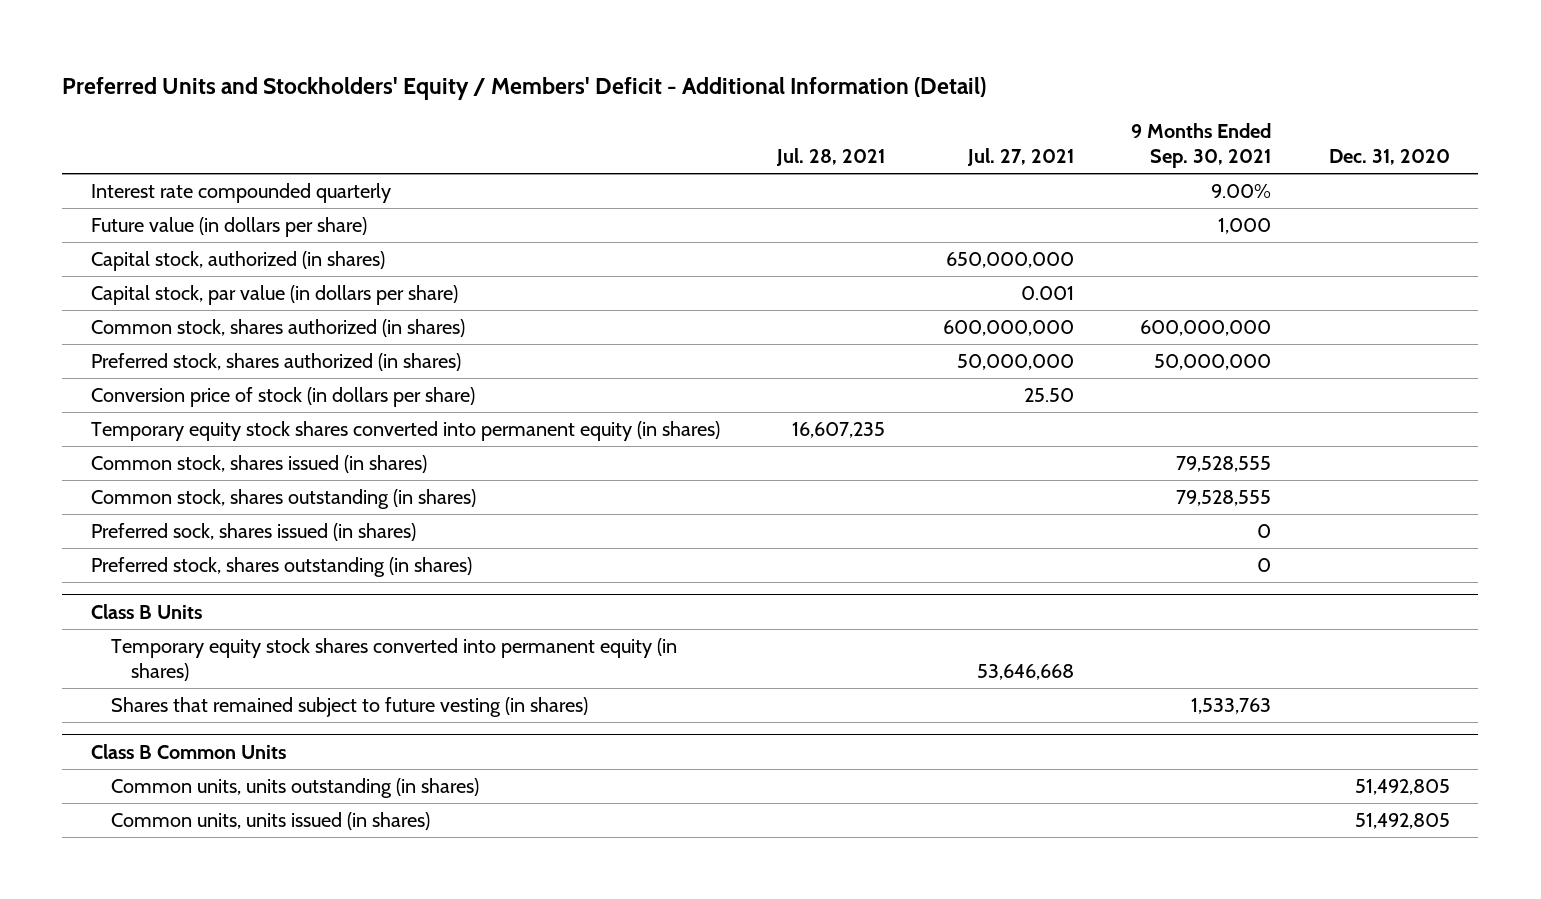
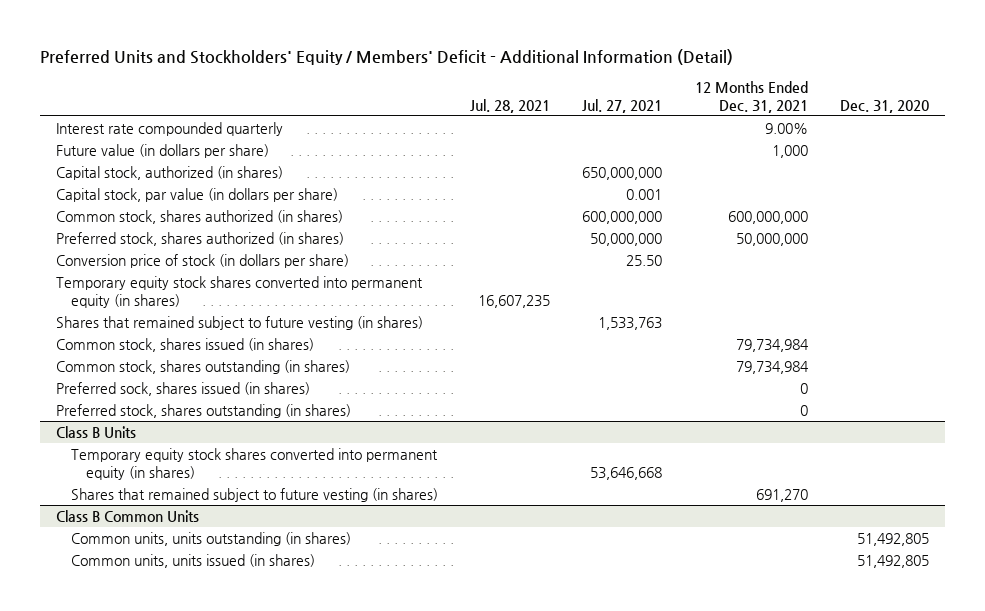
[1131,122,1272,169] 9 Months Ended Sep. 30, 2021 -> none
none -> [694,81,808,113] 12 Months Ended Dec. 31, 2021
none -> [56,315,424,330] Shares that remained subject to future vesting (in shares)

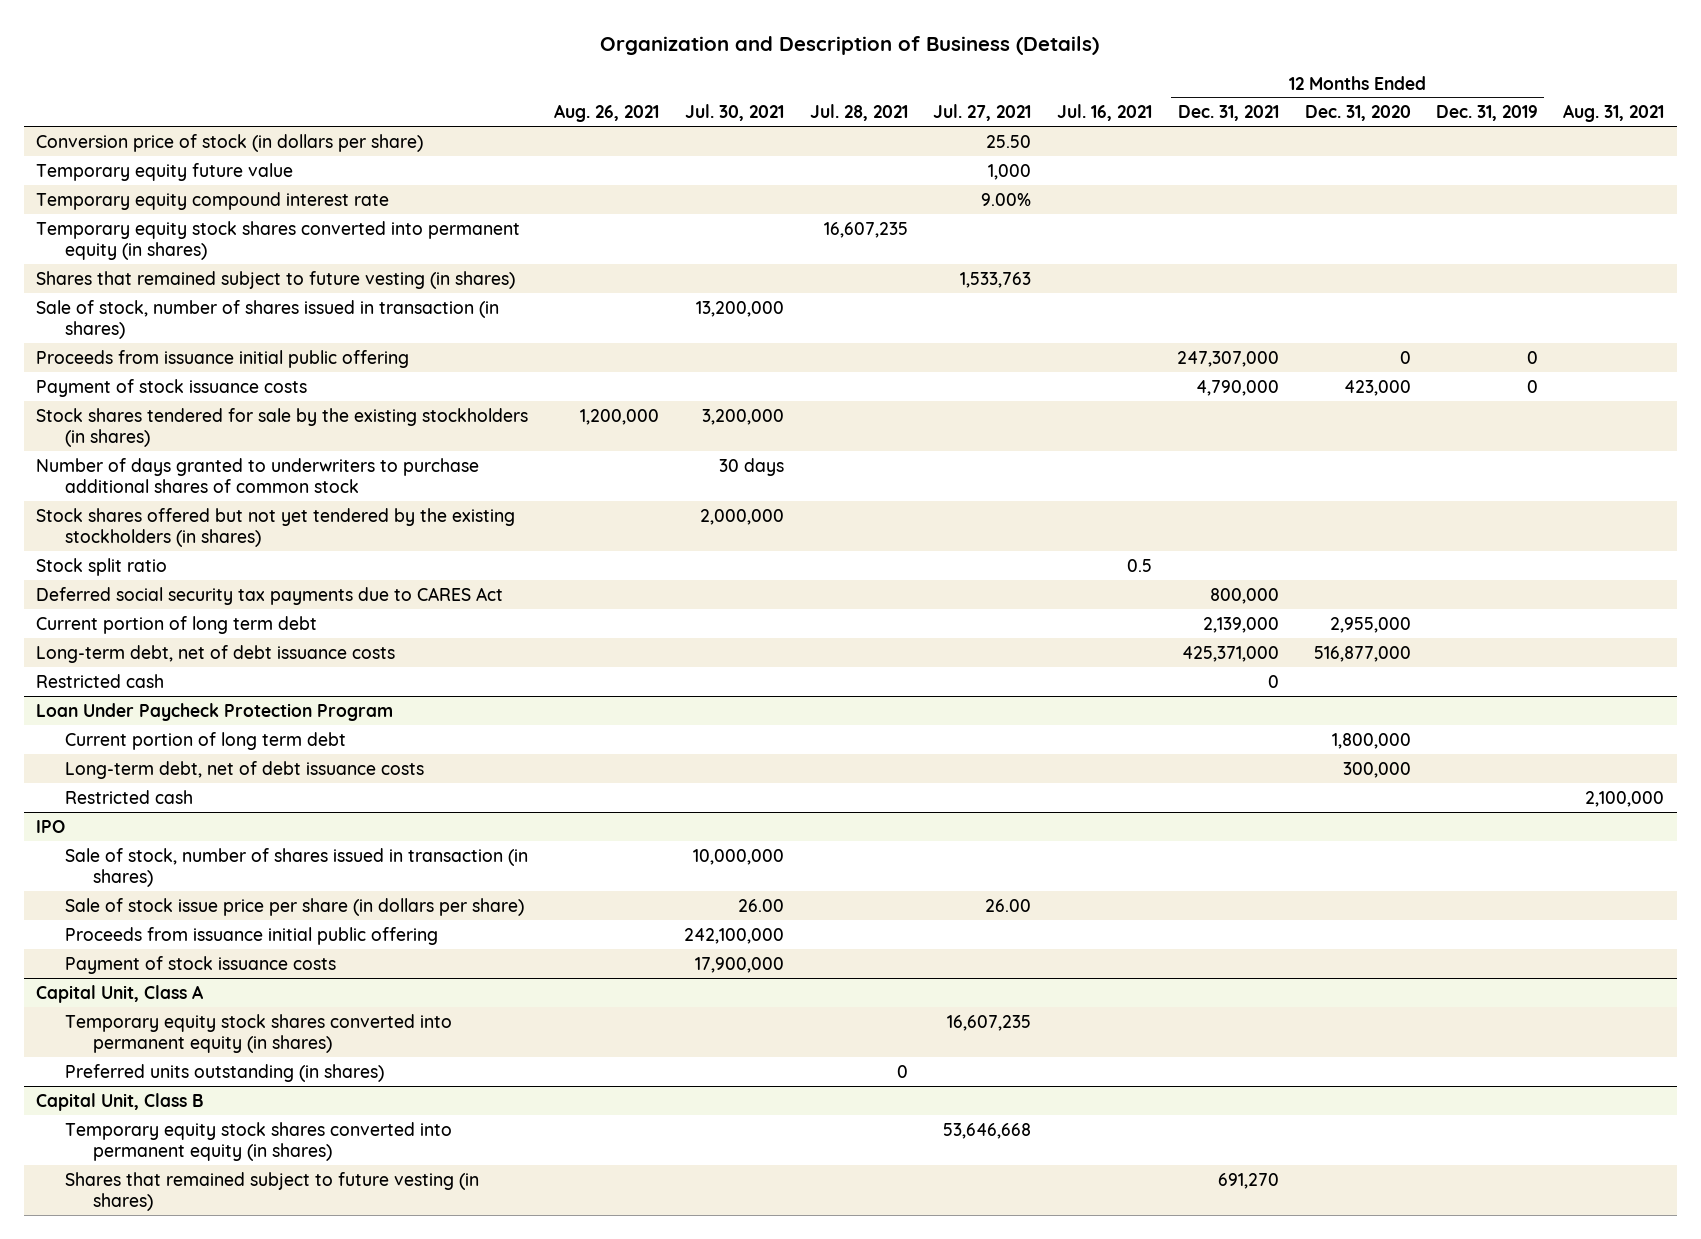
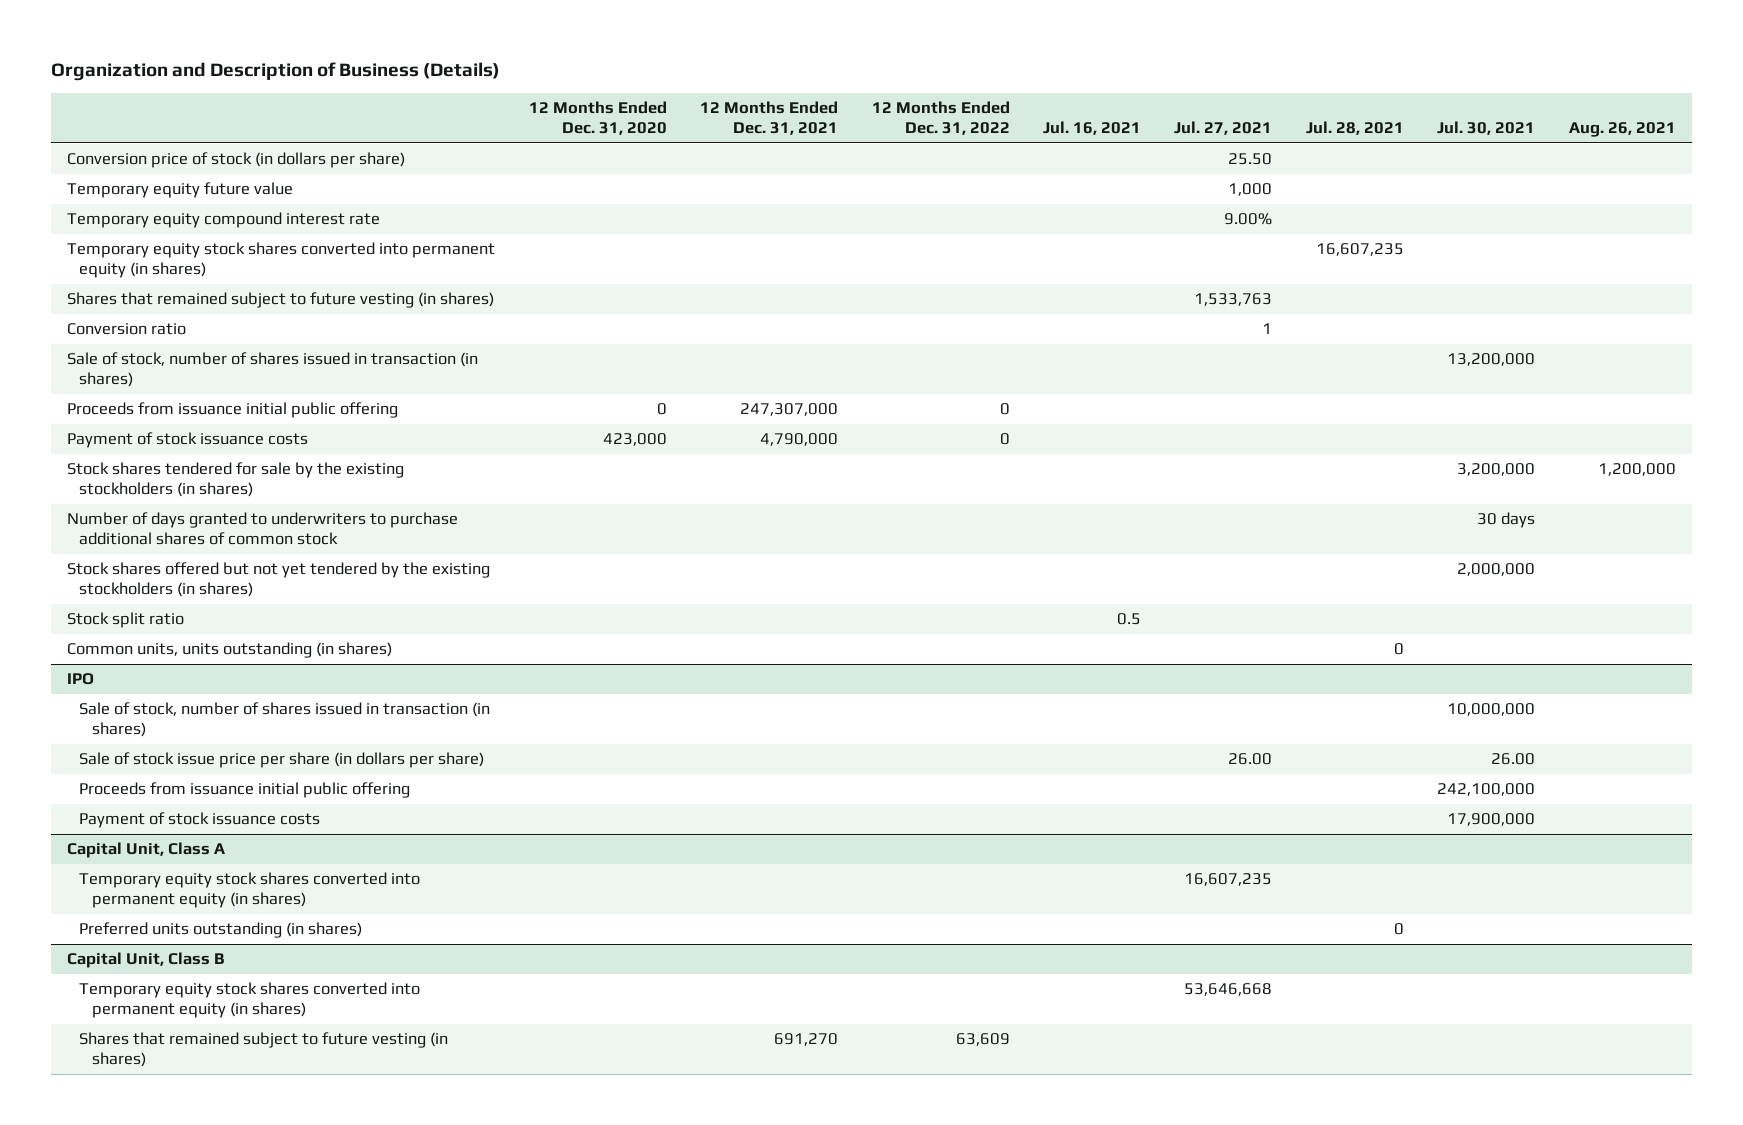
[1435,105,1538,122] Dec. 31, 2019 -> none
[1563,104,1665,123] Aug. 31, 2021 -> none
none -> [871,101,1010,136] 12 Months Ended Dec. 31, 2022
none -> [67,323,187,336] Conversion ratio
[36,586,504,605] Deferred social security tax payments due to CARES Act -> none
[36,615,318,634] Current portion of long term debt -> none
[36,644,396,663] Long-term debt, net of debt issuance costs -> none
[36,673,165,688] Restricted cash -> none
[36,702,394,721] Loan Under Paycheck Protection Program -> none
[64,731,346,750] Current portion of long term debt -> none
[64,760,424,779] Long-term debt, net of debt issuance costs -> none
[64,789,193,804] Restricted cash -> none
none -> [67,642,393,659] Common units, units outstanding (in shares)

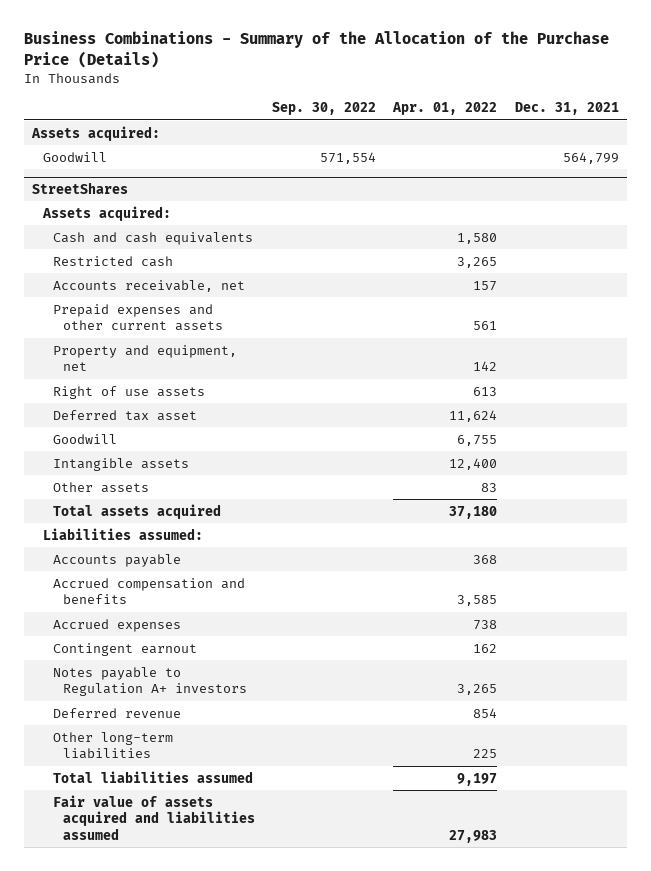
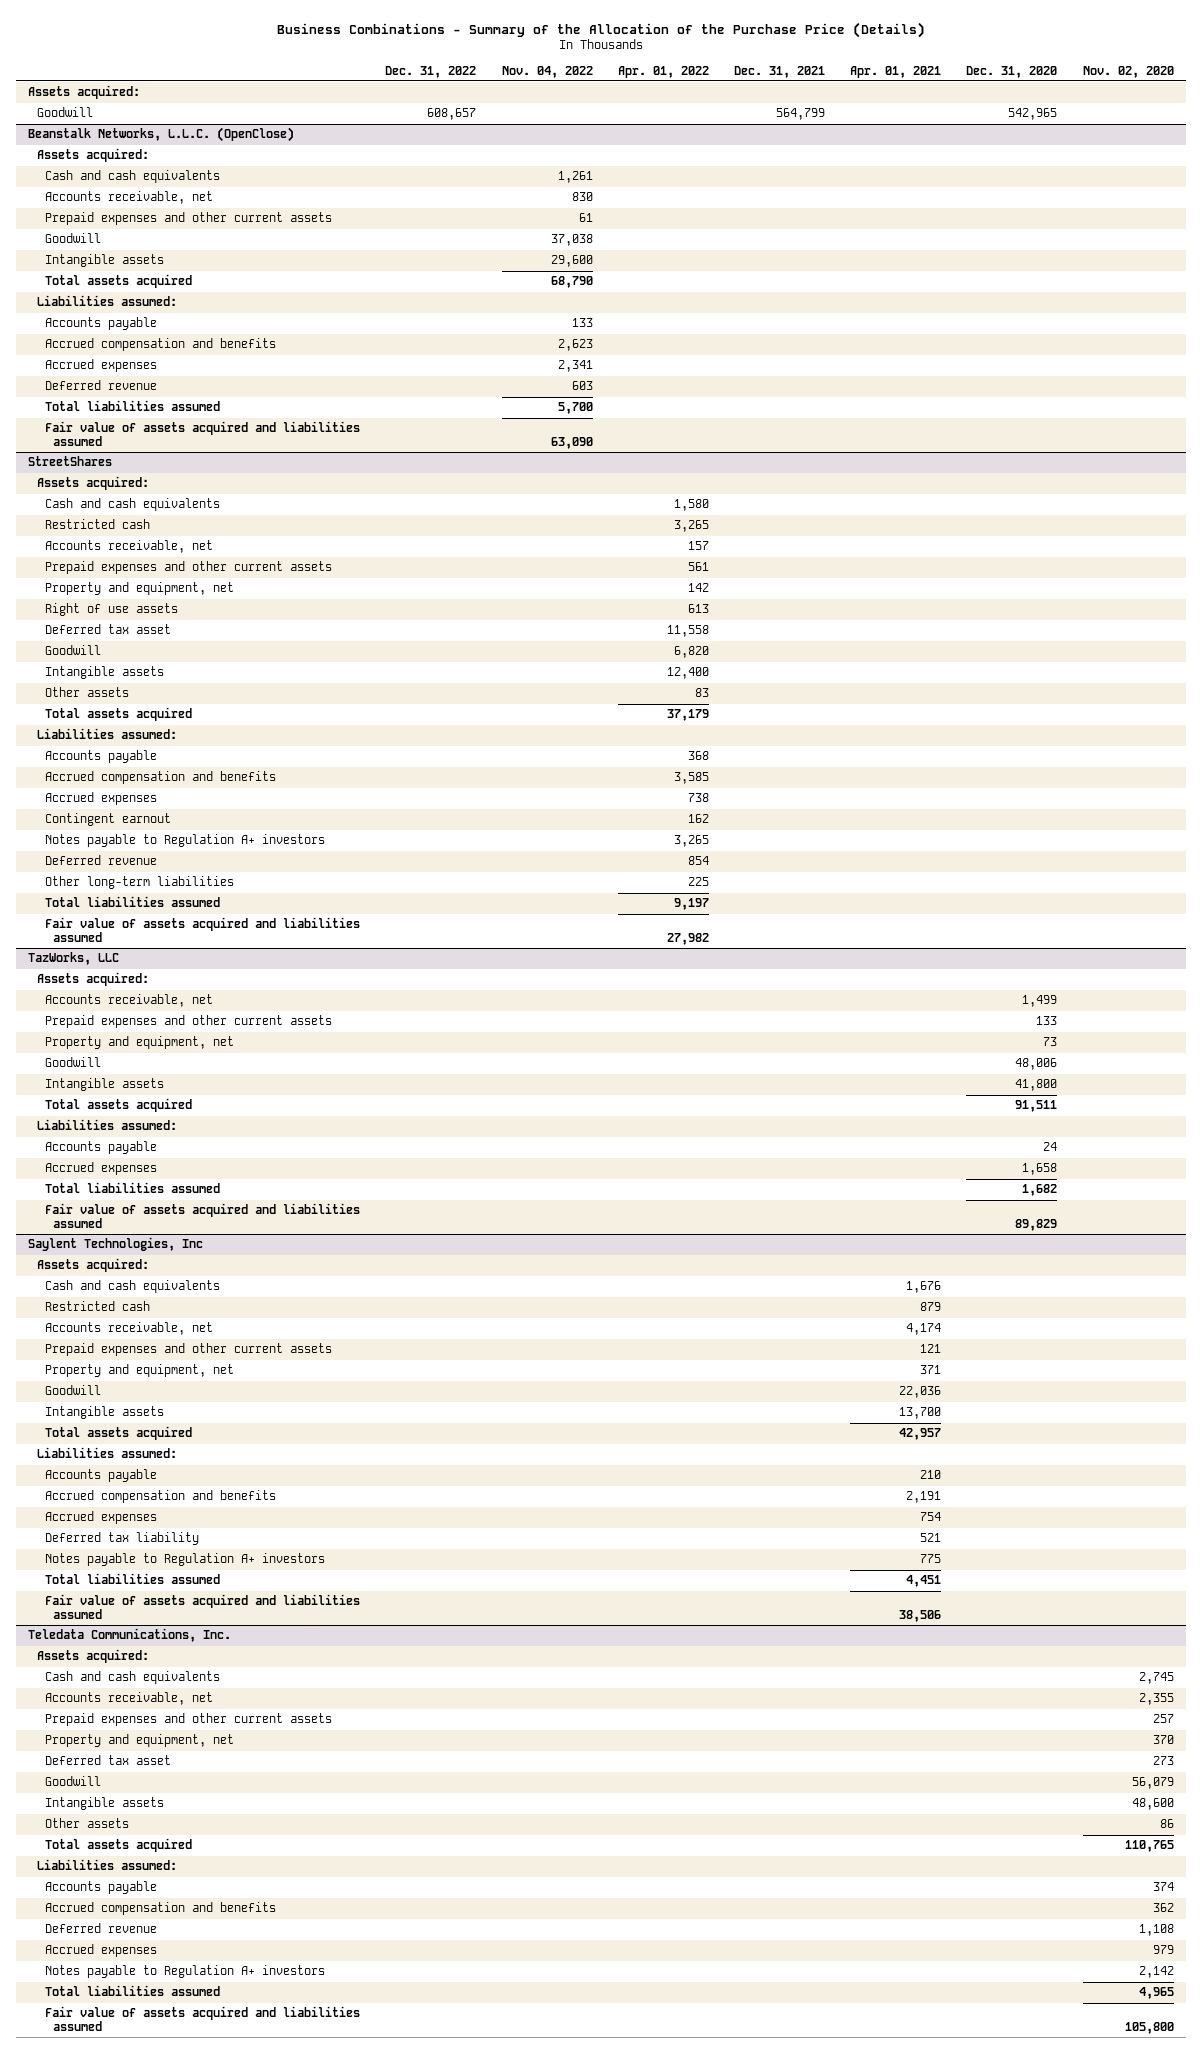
[272,102,377,116] Sep. 30, 2022 -> none
none -> [385,65,477,78] Dec. 31, 2022
none -> [501,65,593,78] Nov. 04, 2022
none -> [850,65,942,78] Apr. 01, 2021
none -> [966,65,1058,78] Dec. 31, 2020
none -> [1082,65,1174,78] Nov. 02, 2020
none -> [28,127,295,143] Beanstalk Networks, L.L.C. (OpenClose)
none -> [36,148,149,163] Assets acquired:
none -> [45,170,221,184] Cash and cash equivalents
none -> [45,191,214,205] Accounts receivable, net
none -> [45,212,333,226] Prepaid expenses and other current assets
none -> [45,233,102,244] Goodwill
none -> [45,254,165,268] Intangible assets
none -> [45,274,193,289] Total assets acquired
none -> [36,295,177,307] Liabilities assumed:
none -> [45,317,158,331] Accounts payable
none -> [45,338,277,352] Accrued compensation and benefits
none -> [45,359,158,373] Accrued expenses
none -> [45,380,158,391] Deferred revenue
none -> [45,400,221,412] Total liabilities assumed
none -> [45,421,361,446] Fair value of assets acquired and liabilities assumed
[449,409,498,422] 11,624 -> [666,625,709,638] 11,558
[457,434,498,446] 6,755 -> [673,646,709,659] 6,820
[449,505,498,519] 37,180 -> [666,709,709,722] 37,179
[449,830,498,844] 27,983 -> [666,932,709,945] 27,982
none -> [28,952,120,966] TazWorks, LLC
none -> [36,972,149,987] Assets acquired:
none -> [45,994,214,1008] Accounts receivable, net
none -> [45,1015,333,1029] Prepaid expenses and other current assets
none -> [45,1036,235,1050] Property and equipment, net
none -> [45,1057,102,1068] Goodwill
none -> [45,1078,165,1092] Intangible assets
none -> [45,1098,193,1113] Total assets acquired
none -> [36,1119,177,1131] Liabilities assumed:
none -> [45,1141,158,1155] Accounts payable
none -> [45,1162,158,1176] Accrued expenses
none -> [45,1182,221,1194] Total liabilities assumed
none -> [45,1203,361,1228] Fair value of assets acquired and liabilities assumed
none -> [28,1237,204,1252] Saylent Technologies, Inc
none -> [36,1258,149,1273] Assets acquired:
none -> [45,1280,221,1294] Cash and cash equivalents
none -> [45,1301,151,1312] Restricted cash
none -> [45,1322,214,1336] Accounts receivable, net
none -> [45,1343,333,1357] Prepaid expenses and other current assets
none -> [45,1364,235,1378] Property and equipment, net
none -> [45,1385,102,1396] Goodwill
none -> [45,1406,165,1420] Intangible assets
none -> [45,1426,193,1441] Total assets acquired
none -> [36,1447,177,1459] Liabilities assumed:
none -> [45,1469,158,1483] Accounts payable
none -> [45,1490,277,1504] Accrued compensation and benefits
none -> [45,1511,158,1525] Accrued expenses
none -> [45,1532,200,1546] Deferred tax liability
none -> [45,1553,326,1567] Notes payable to Regulation A+ investors
none -> [45,1573,221,1585] Total liabilities assumed
none -> [45,1594,361,1619] Fair value of assets acquired and liabilities assumed
none -> [28,1628,232,1643] Teledata Communications, Inc.
none -> [36,1649,149,1664] Assets acquired:
none -> [45,1671,221,1685] Cash and cash equivalents
none -> [45,1692,214,1706] Accounts receivable, net
none -> [45,1713,333,1727] Prepaid expenses and other current assets
none -> [45,1734,235,1748] Property and equipment, net
none -> [45,1755,172,1766] Deferred tax asset
none -> [45,1776,102,1787] Goodwill
none -> [45,1797,165,1811] Intangible assets
none -> [45,1818,130,1829] Other assets
none -> [45,1838,193,1853] Total assets acquired
none -> [36,1859,177,1871] Liabilities assumed:
none -> [45,1881,158,1895] Accounts payable
none -> [45,1902,277,1916] Accrued compensation and benefits
none -> [45,1923,158,1934] Deferred revenue
none -> [45,1944,158,1958] Accrued expenses
none -> [45,1965,326,1979] Notes payable to Regulation A+ investors
none -> [45,1985,221,1997] Total liabilities assumed
none -> [45,2006,361,2031] Fair value of assets acquired and liabilities assumed

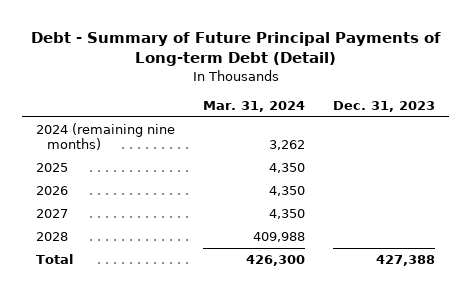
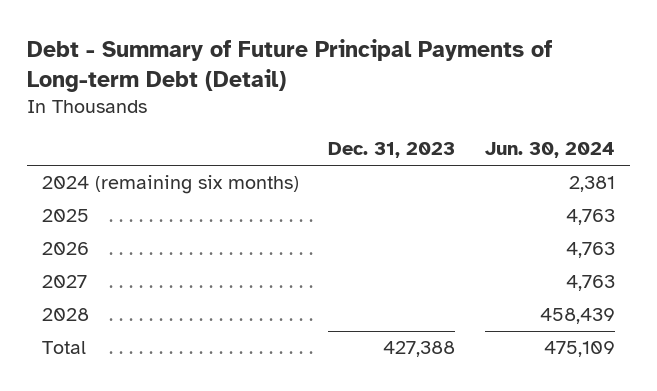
[203,101,306,113] Mar. 31, 2024 -> none
none -> [485,142,616,159] Jun. 30, 2024
[36,123,176,151] 2024 (remaining nine months) -> [41,175,299,195] 2024 (remaining six months)

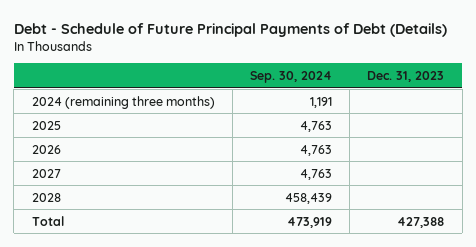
[26,38,552,92] Debt - Summary of Future Principal Payments of Long-term Debt (Detail) -> [13,22,447,37] Debt - Schedule of Future Principal Payments of Debt (Details)
[485,142,616,159] Jun. 30, 2024 -> none
none -> [250,70,333,83] Sep. 30, 2024
[41,175,299,195] 2024 (remaining six months) -> [31,95,215,109] 2024 (remaining three months)

